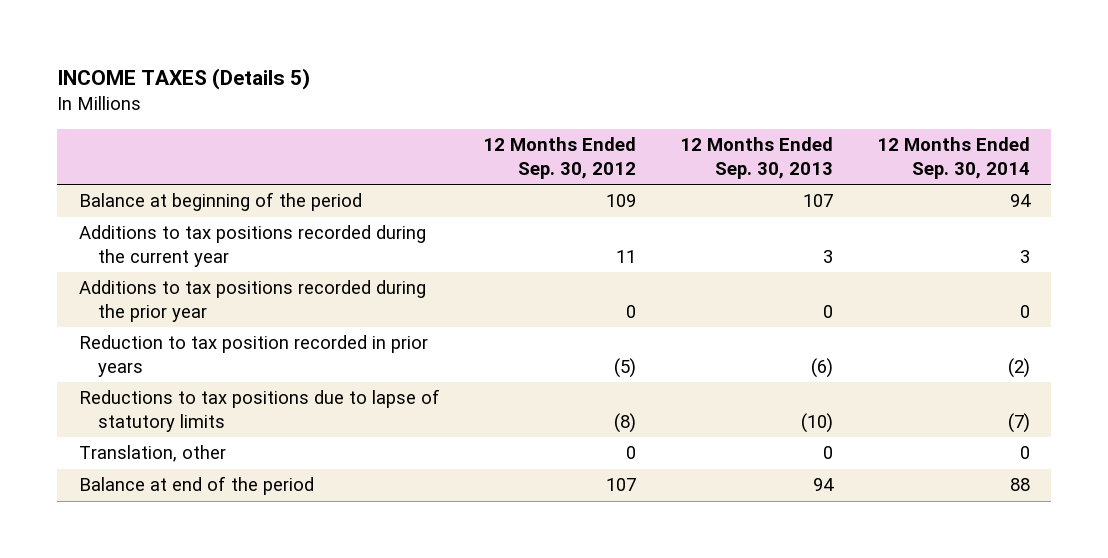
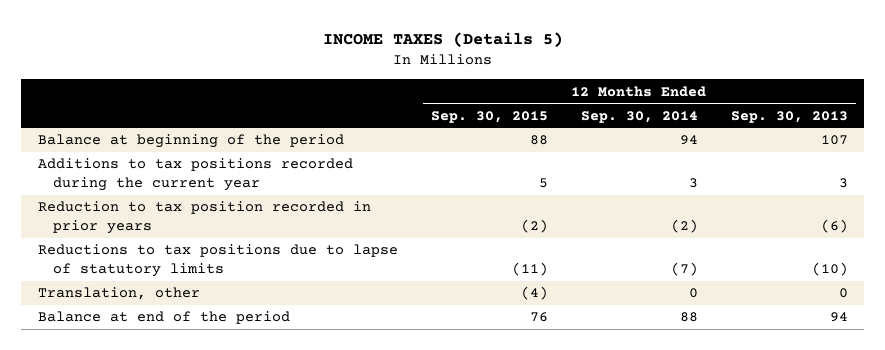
[483,136,637,179] 12 Months Ended Sep. 30, 2012 -> none
none -> [430,110,548,123] Sep. 30, 2015
[78,280,426,323] Additions to tax positions recorded during the prior year -> none

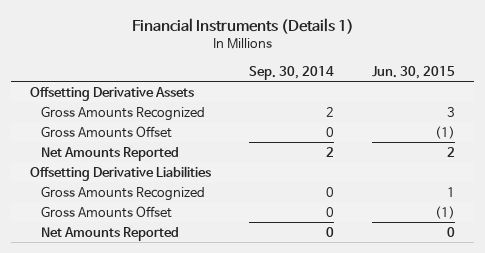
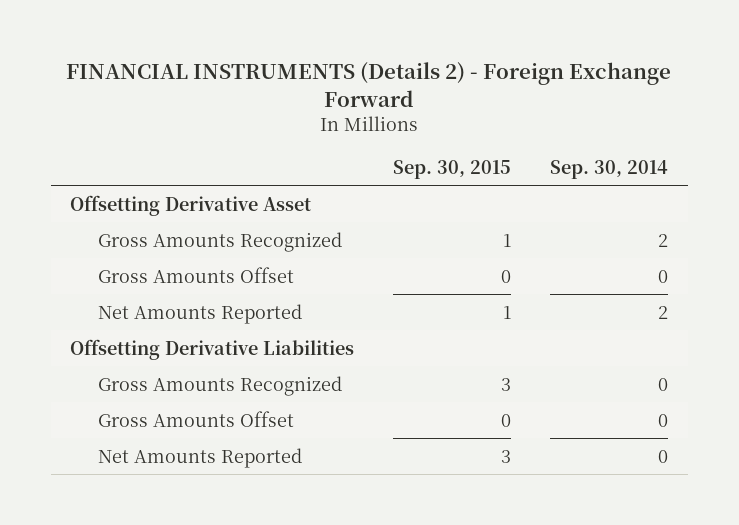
[131,17,354,34] Financial Instruments (Details 1) -> [66,61,672,107] FINANCIAL INSTRUMENTS (Details 2) - Foreign Exchange Forward
[372,65,456,79] Jun. 30, 2015 -> none
none -> [393,159,512,179] Sep. 30, 2015
[29,86,194,101] Offsetting Derivative Assets -> [70,194,312,216] Offsetting Derivative Asset

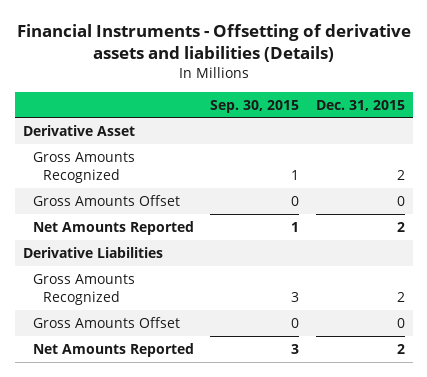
[66,61,672,107] FINANCIAL INSTRUMENTS (Details 2) - Foreign Exchange Forward -> [16,23,411,62] Financial Instruments - Offsetting of derivative assets and liabilities (Details)
[550,159,669,179] Sep. 30, 2014 -> none
none -> [315,99,405,111] Dec. 31, 2015
[70,194,312,216] Offsetting Derivative Asset -> [22,124,135,136] Derivative Asset
[70,338,355,360] Offsetting Derivative Liabilities -> [22,246,163,258] Derivative Liabilities

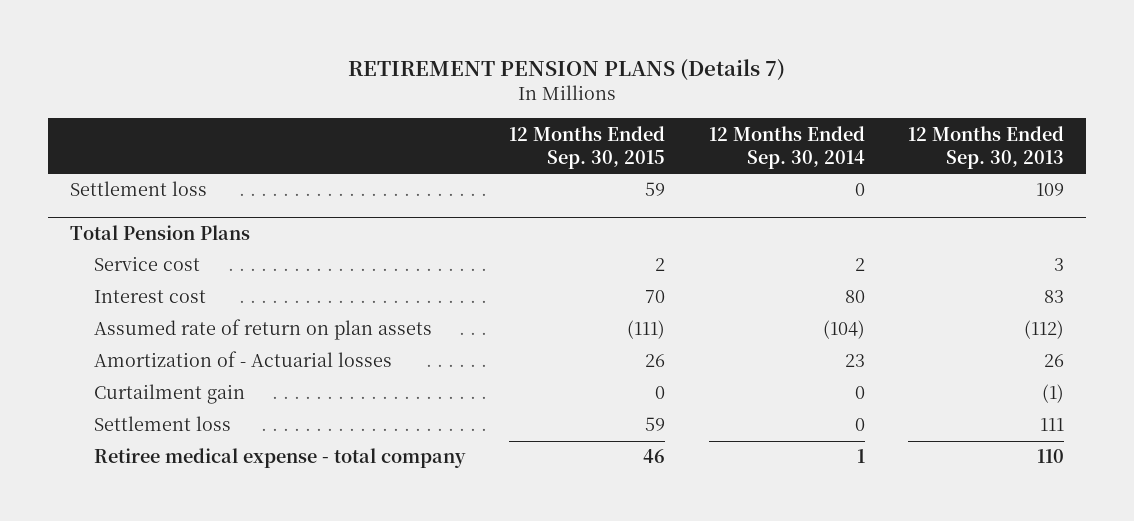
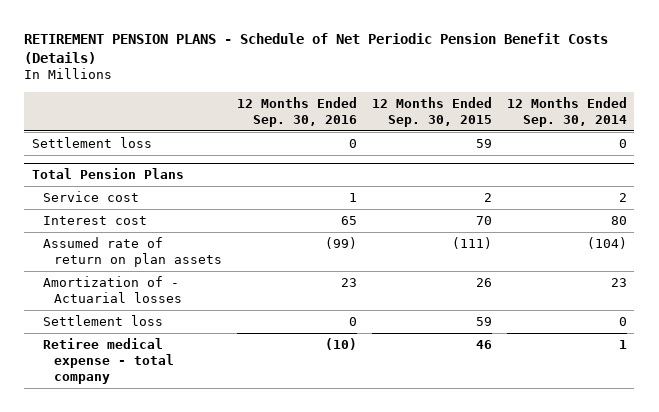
[348,58,786,81] RETIREMENT PENSION PLANS (Details 7) -> [24,32,609,64] RETIREMENT PENSION PLANS - Schedule of Net Periodic Pension Benefit Costs (Details)
[908,125,1065,170] 12 Months Ended Sep. 30, 2013 -> none
none -> [237,96,358,127] 12 Months Ended Sep. 30, 2016
[93,384,245,405] Curtailment gain -> none

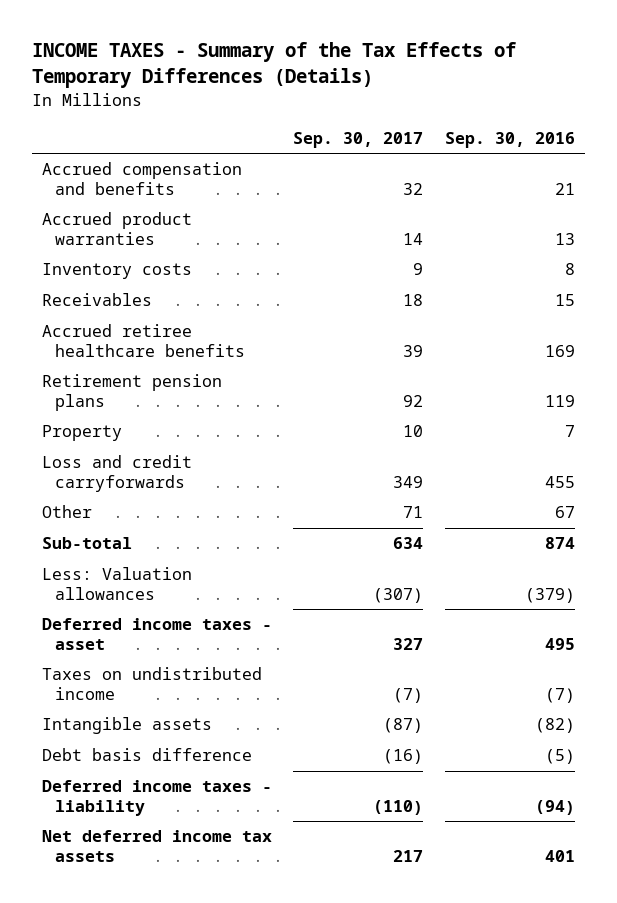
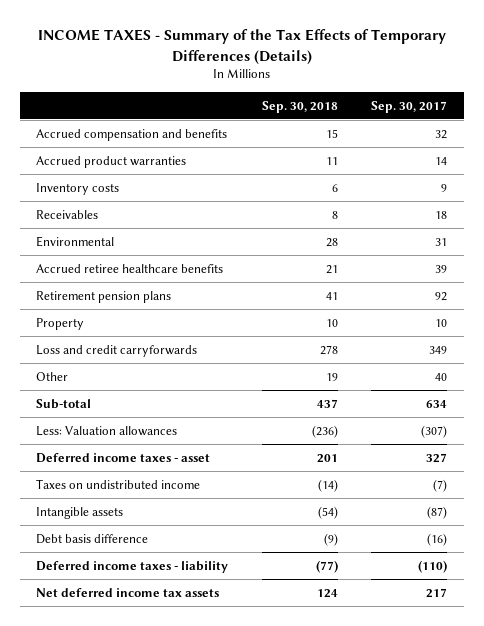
[444,131,575,148] Sep. 30, 2016 -> none
none -> [261,100,338,113] Sep. 30, 2018
none -> [36,235,115,247] Environmental
[403,506,424,519] 71 -> [435,372,448,381] 40

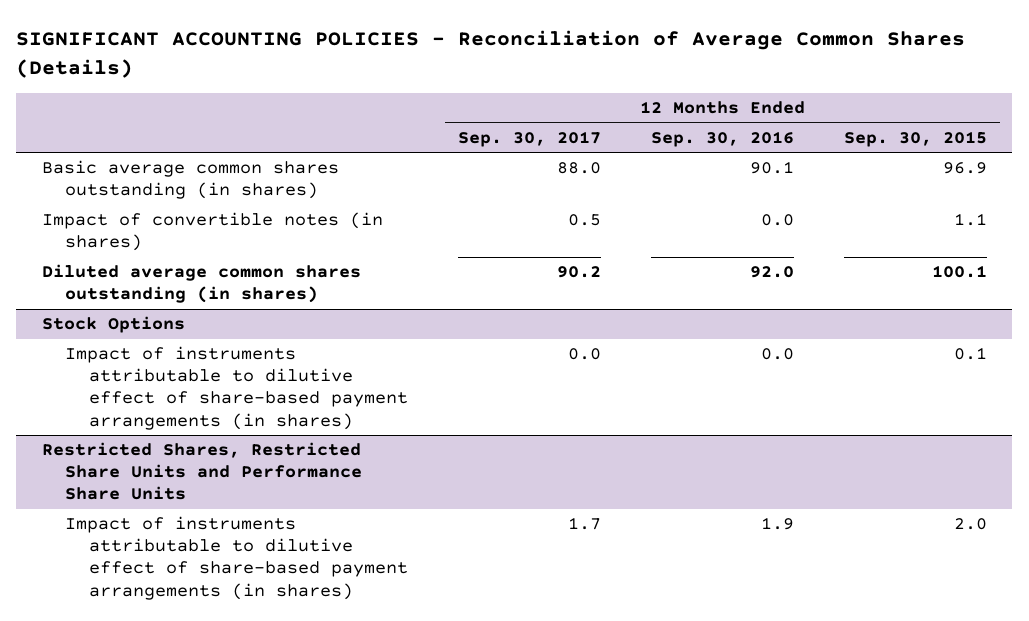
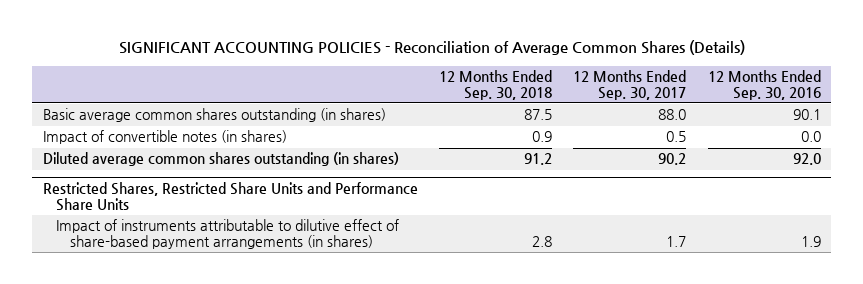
[844,130,988,147] Sep. 30, 2015 -> none
none -> [438,70,552,100] 12 Months Ended Sep. 30, 2018
[41,316,185,334] Stock Options -> none
[65,346,408,430] Impact of instruments attributable to dilutive effect of share-based payment arrangements (in shares) -> none

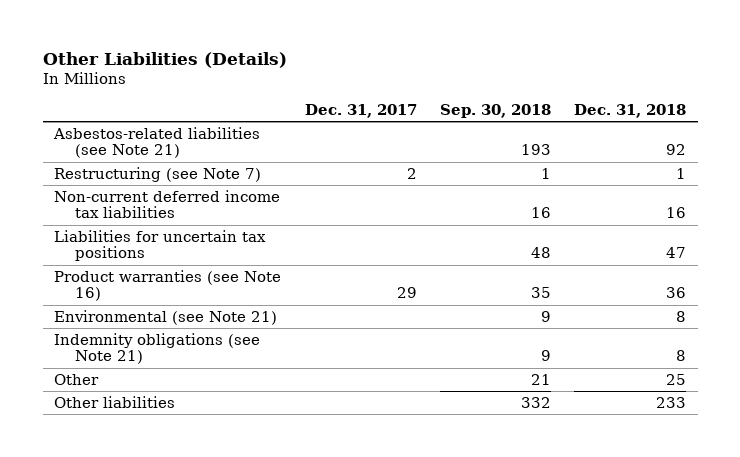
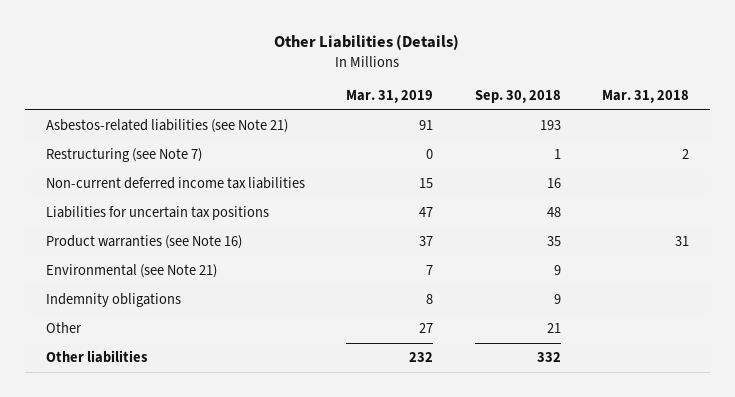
[304,104,417,119] Dec. 31, 2017 -> none
[574,104,687,119] Dec. 31, 2018 -> none
none -> [346,90,434,104] Mar. 31, 2019
none -> [601,90,689,104] Mar. 31, 2018
[54,332,261,365] Indemnity obligations (see Note 21) -> [45,293,181,308] Indemnity obligations

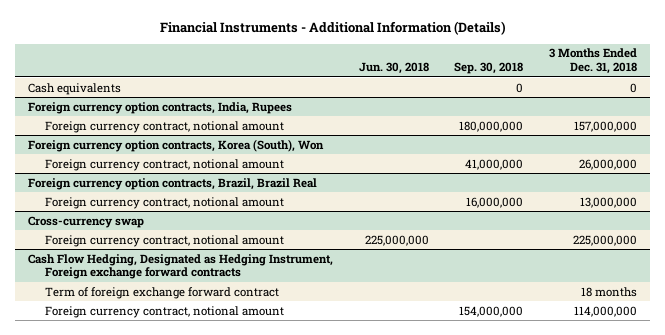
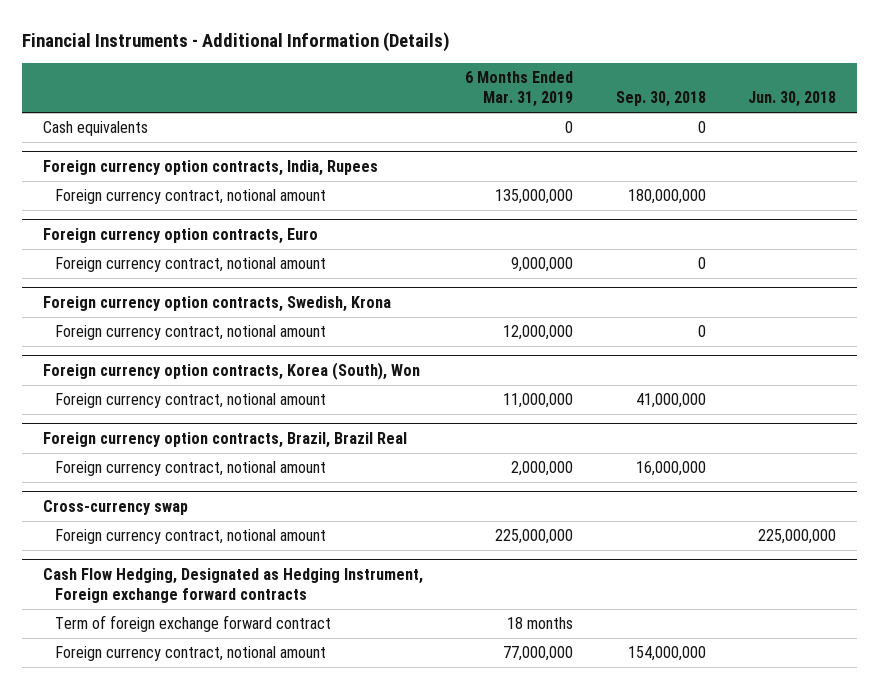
[549,48,638,75] 3 Months Ended Dec. 31, 2018 -> none
none -> [465,71,574,108] 6 Months Ended Mar. 31, 2019
none -> [43,228,319,245] Foreign currency option contracts, Euro
none -> [54,257,326,273] Foreign currency contract, notional amount
none -> [43,296,392,313] Foreign currency option contracts, Swedish, Krona
none -> [54,325,326,341] Foreign currency contract, notional amount

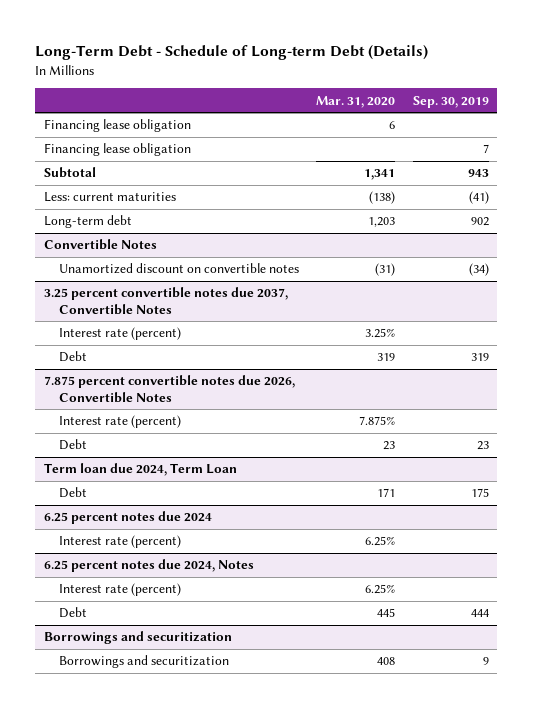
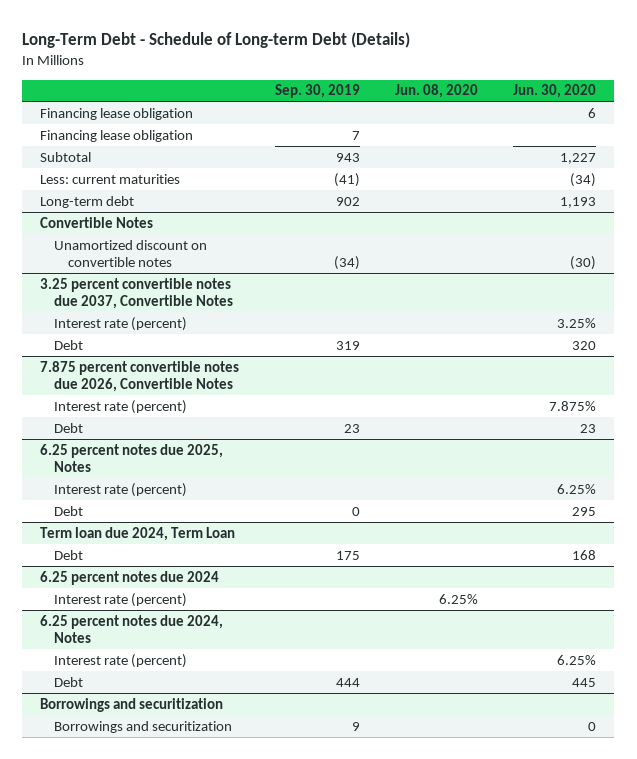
[316,95,396,108] Mar. 31, 2020 -> none
none -> [395,84,479,99] Jun. 08, 2020
none -> [513,84,597,99] Jun. 30, 2020
none -> [40,443,224,472] 6.25 percent notes due 2025, Notes
none -> [53,482,187,497] Interest rate (percent)
none -> [53,505,83,516] Debt

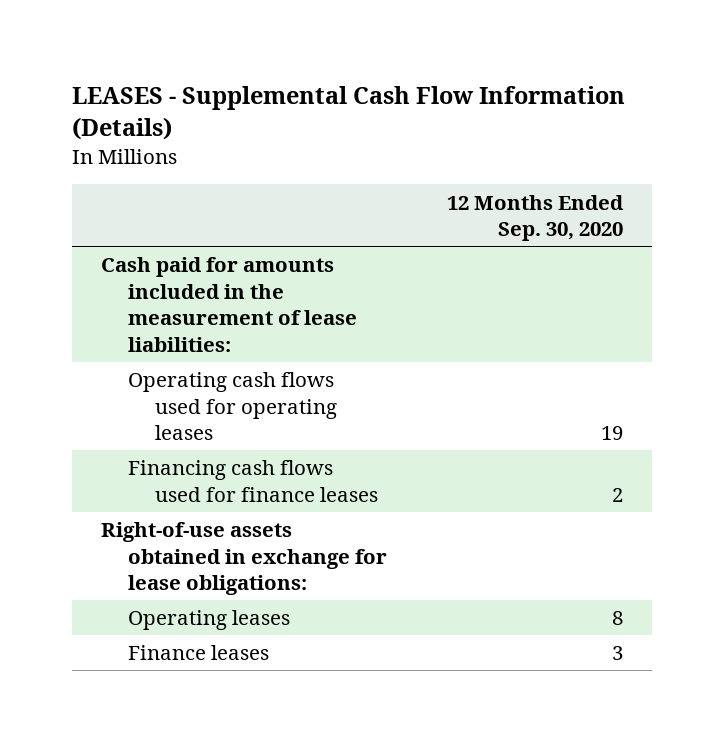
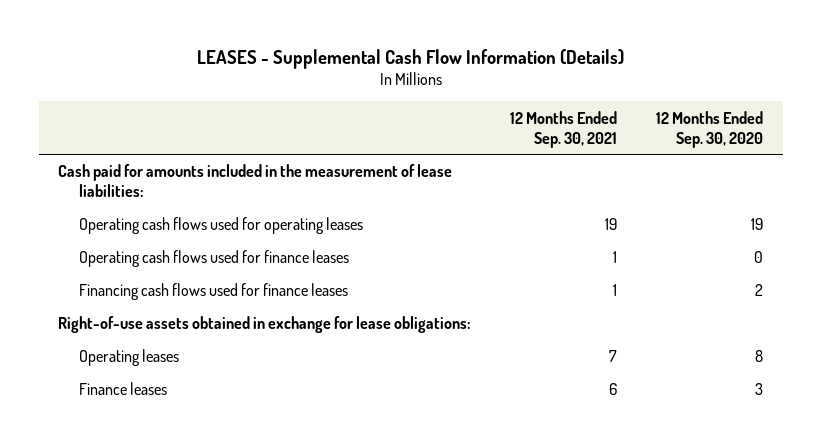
none -> [510,110,618,148] 12 Months Ended Sep. 30, 2021
none -> [79,250,350,268] Operating cash flows used for finance leases

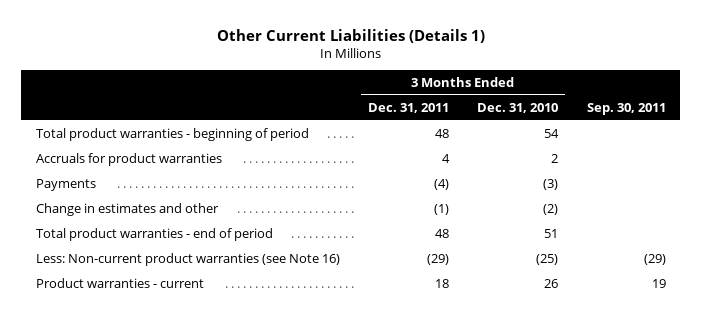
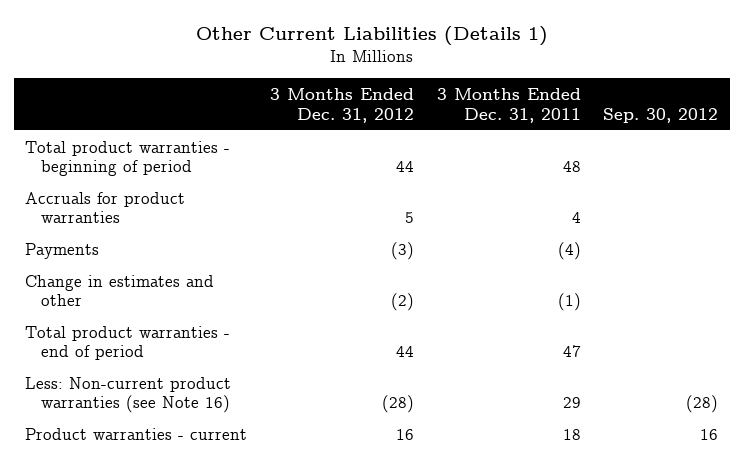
[477,102,559,113] Dec. 31, 2010 -> none
[586,102,666,115] Sep. 30, 2011 -> none
none -> [270,87,415,123] 3 Months Ended Dec. 31, 2012
none -> [603,107,719,123] Sep. 30, 2012
[435,228,450,238] 48 -> [562,345,581,358] 47
[427,253,450,265] (29) -> [562,397,581,409] 29

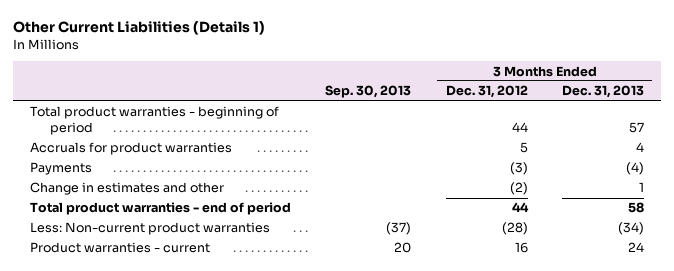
[436,87,581,123] 3 Months Ended Dec. 31, 2011 -> none
[603,107,719,123] Sep. 30, 2012 -> none
none -> [325,85,412,99] Sep. 30, 2013
none -> [561,85,644,99] Dec. 31, 2013
[25,376,232,414] Less: Non-current product warranties (see Note 16) -> [30,222,271,236] Less: Non-current product warranties

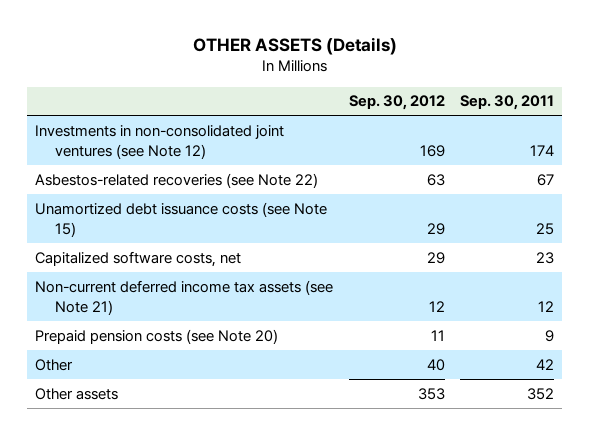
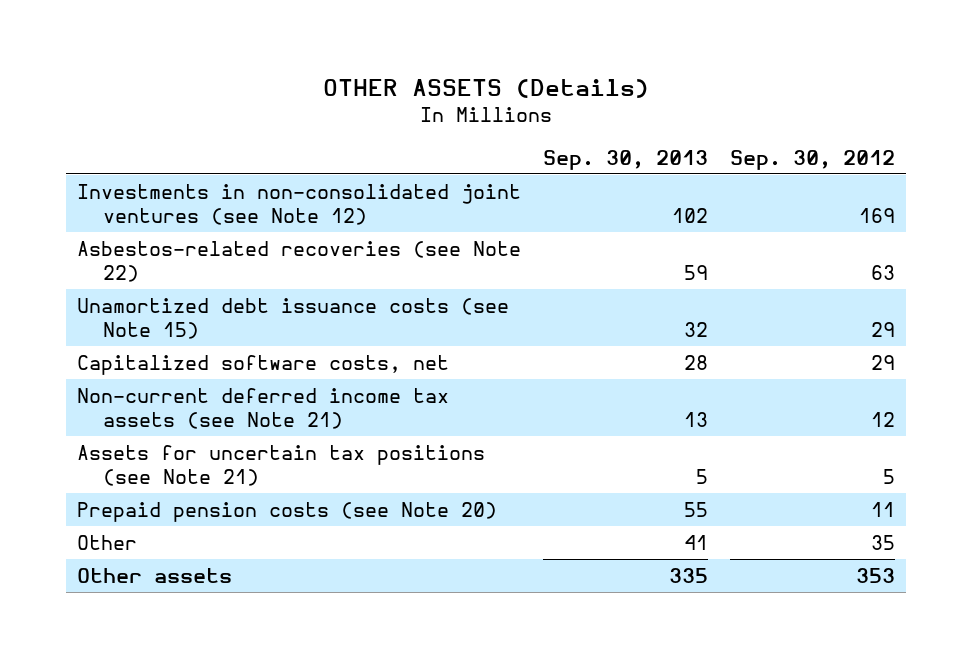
[460,95,555,111] Sep. 30, 2011 -> none
none -> [542,149,708,170] Sep. 30, 2013
none -> [76,444,485,486] Assets for uncertain tax positions (see Note 21)
[426,358,445,371] 40 -> [870,534,895,550] 35

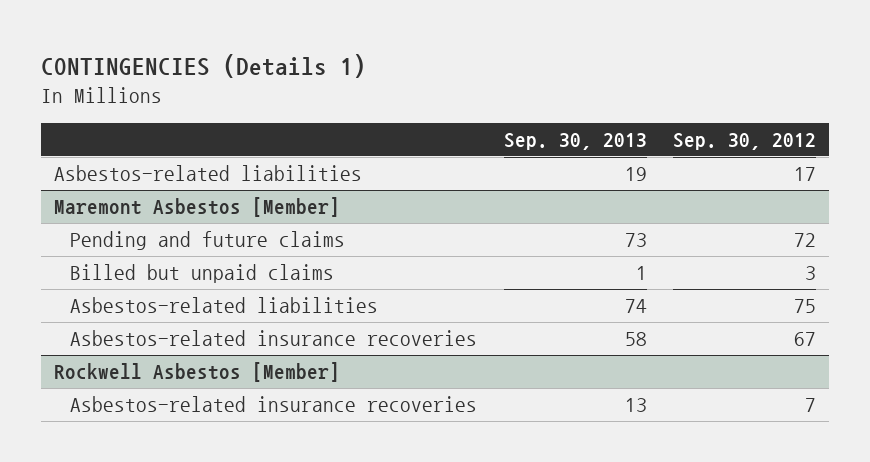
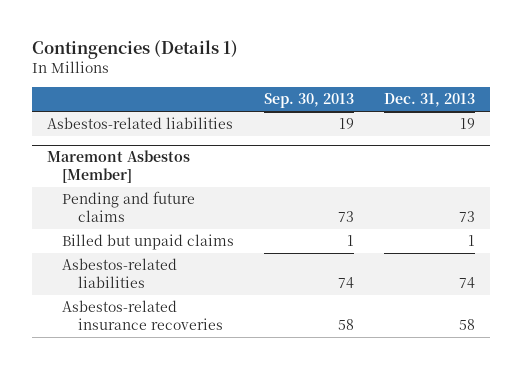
[40,53,366,78] CONTINGENCIES (Details 1) -> [31,39,238,59] Contingencies (Details 1)
[673,133,817,151] Sep. 30, 2012 -> none
none -> [384,93,476,108] Dec. 31, 2013
[54,362,341,383] Rockwell Asbestos [Member] -> none
[70,396,478,413] Asbestos-related insurance recoveries -> none

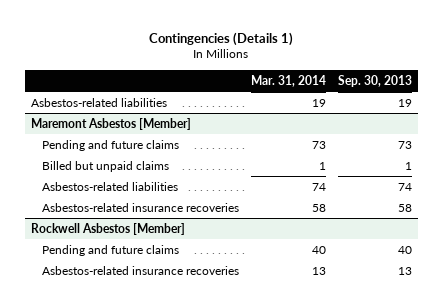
[384,93,476,108] Dec. 31, 2013 -> none
none -> [250,74,326,87] Mar. 31, 2014
none -> [31,222,186,235] Rockwell Asbestos [Member]
none -> [41,244,179,256] Pending and future claims
none -> [41,265,239,275] Asbestos-related insurance recoveries

